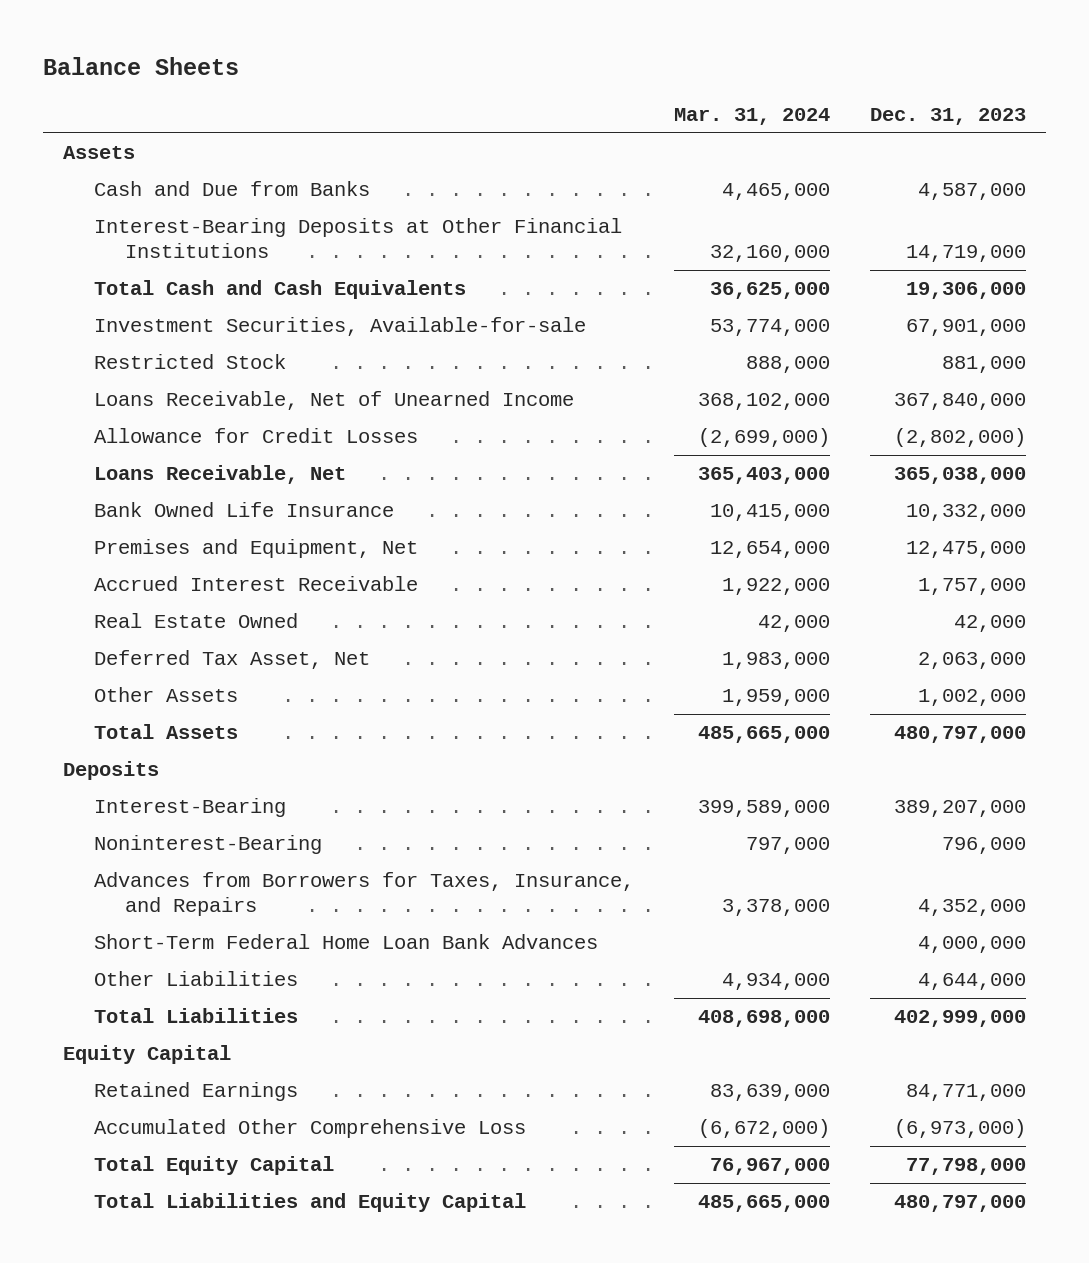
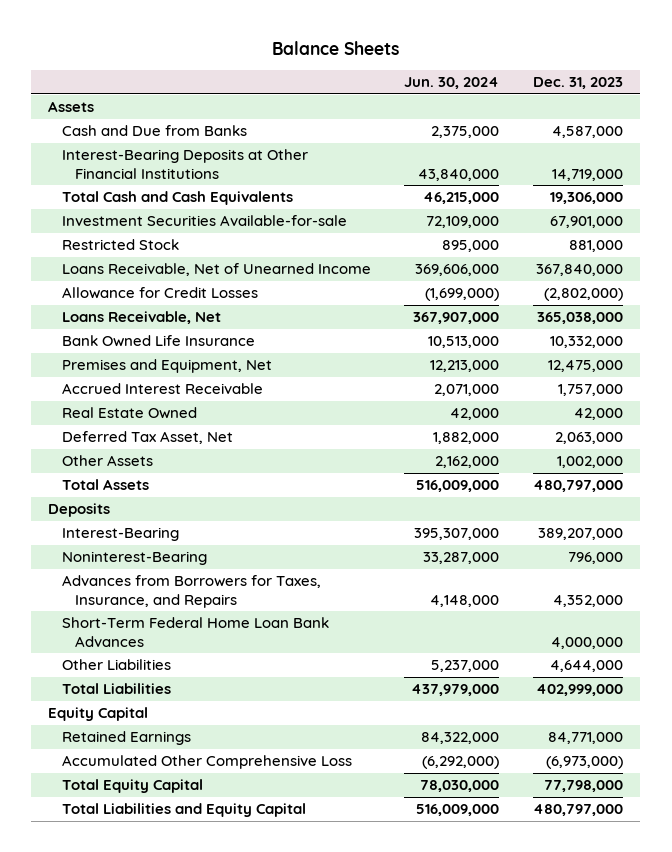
[674,108,831,126] Mar. 31, 2024 -> none
none -> [404,77,500,90] Jun. 30, 2024
[94,317,587,337] Investment Securities, Available-for-sale -> [61,215,347,227] Investment Securities Available-for-sale

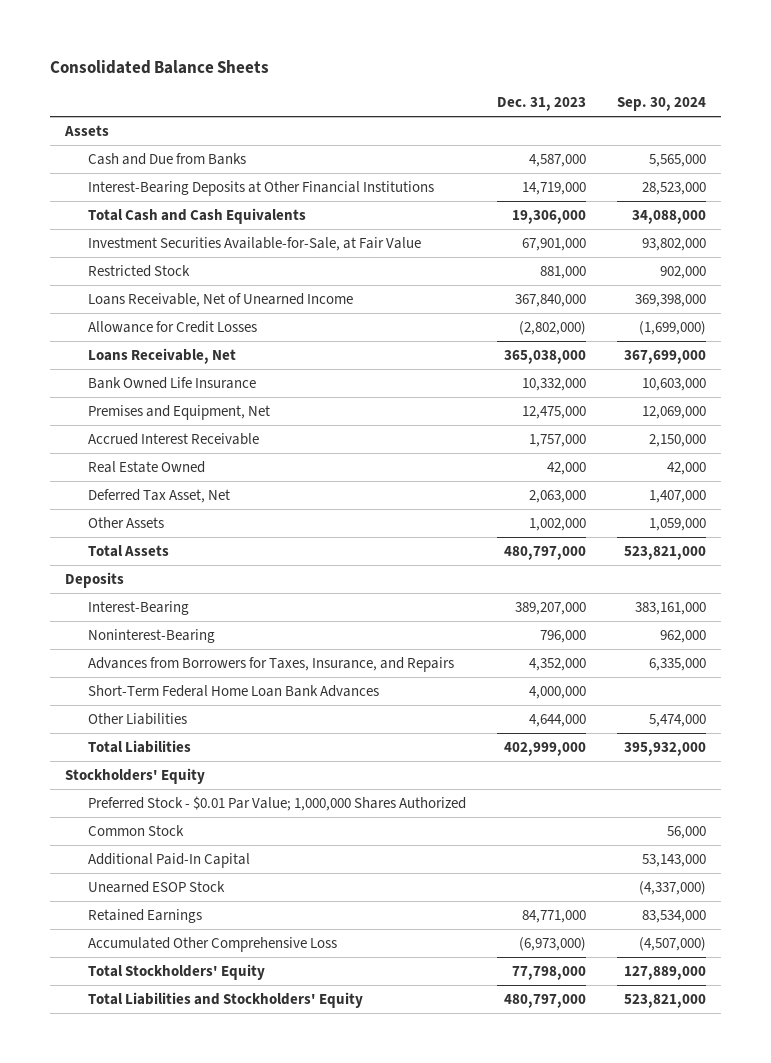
[271,40,399,55] Balance Sheets -> [50,60,270,75] Consolidated Balance Sheets
[404,77,500,90] Jun. 30, 2024 -> none
none -> [616,97,706,112] Sep. 30, 2024
[61,215,347,227] Investment Securities Available-for-sale -> [88,237,422,252] Investment Securities Available-for-Sale, at Fair Value
[48,707,149,722] Equity Capital -> [65,768,206,785] Stockholders' Equity
none -> [88,796,467,812] Preferred Stock - $0.01 Par Value; 1,000,000 Shares Authorized
none -> [88,825,185,837] Common Stock
none -> [88,853,251,869] Additional Paid-In Capital
none -> [88,881,226,894] Unearned ESOP Stock
[61,779,203,794] Total Equity Capital -> [88,964,266,981] Total Stockholders' Equity
[61,803,306,818] Total Liabilities and Equity Capital -> [88,992,364,1009] Total Liabilities and Stockholders' Equity

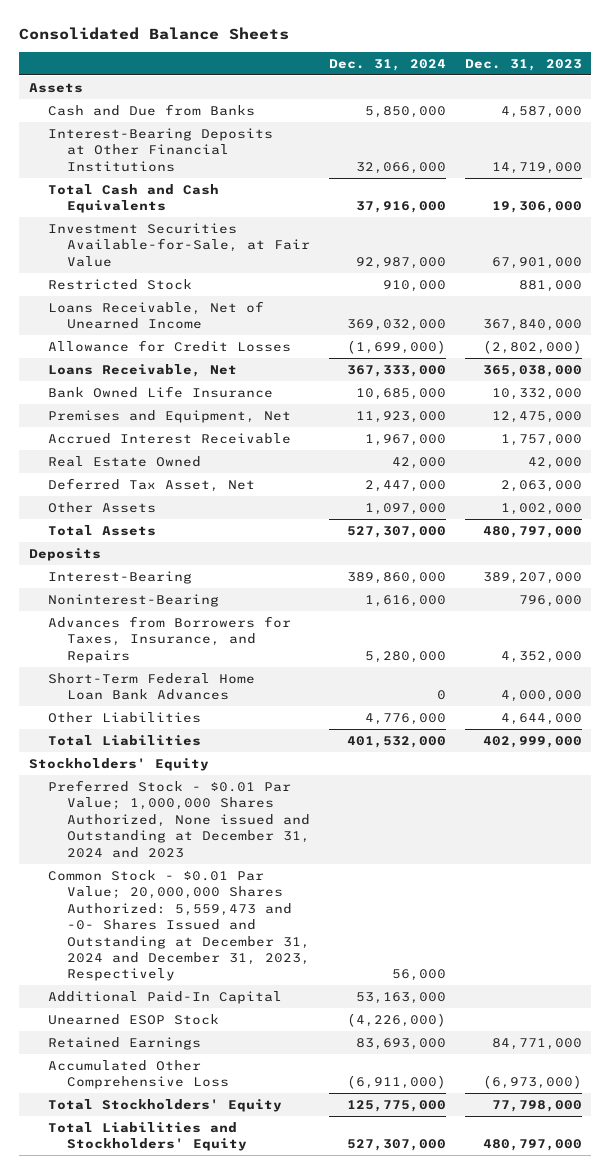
[616,97,706,112] Sep. 30, 2024 -> none
none -> [328,58,446,71] Dec. 31, 2024
[88,796,467,812] Preferred Stock - $0.01 Par Value; 1,000,000 Shares Authorized -> [47,779,310,858] Preferred Stock - $0.01 Par Value; 1,000,000 Shares Authorized, None issued and Outstanding at December 31, 2024 and 2023
[88,825,185,837] Common Stock -> [47,869,310,982] Common Stock - $0.01 Par Value; 20,000,000 Shares Authorized: 5,559,473 and -0- Shares Issued and Outstanding at December 31, 2024 and December 31, 2023, Respectively

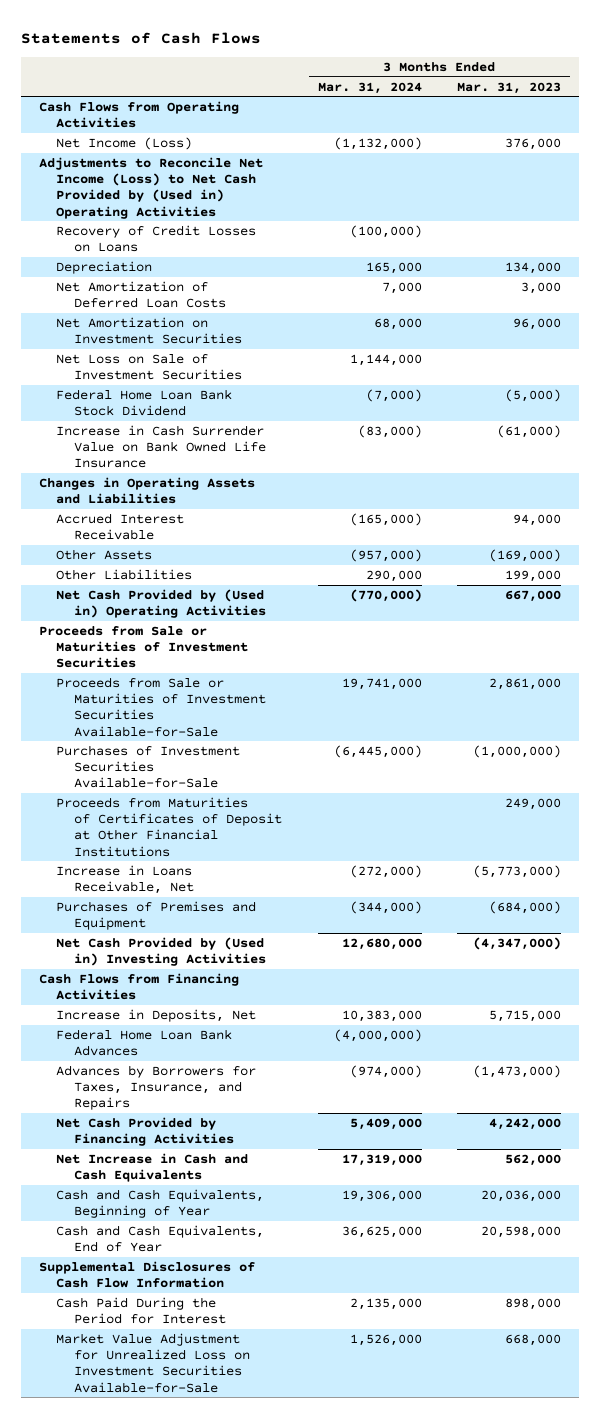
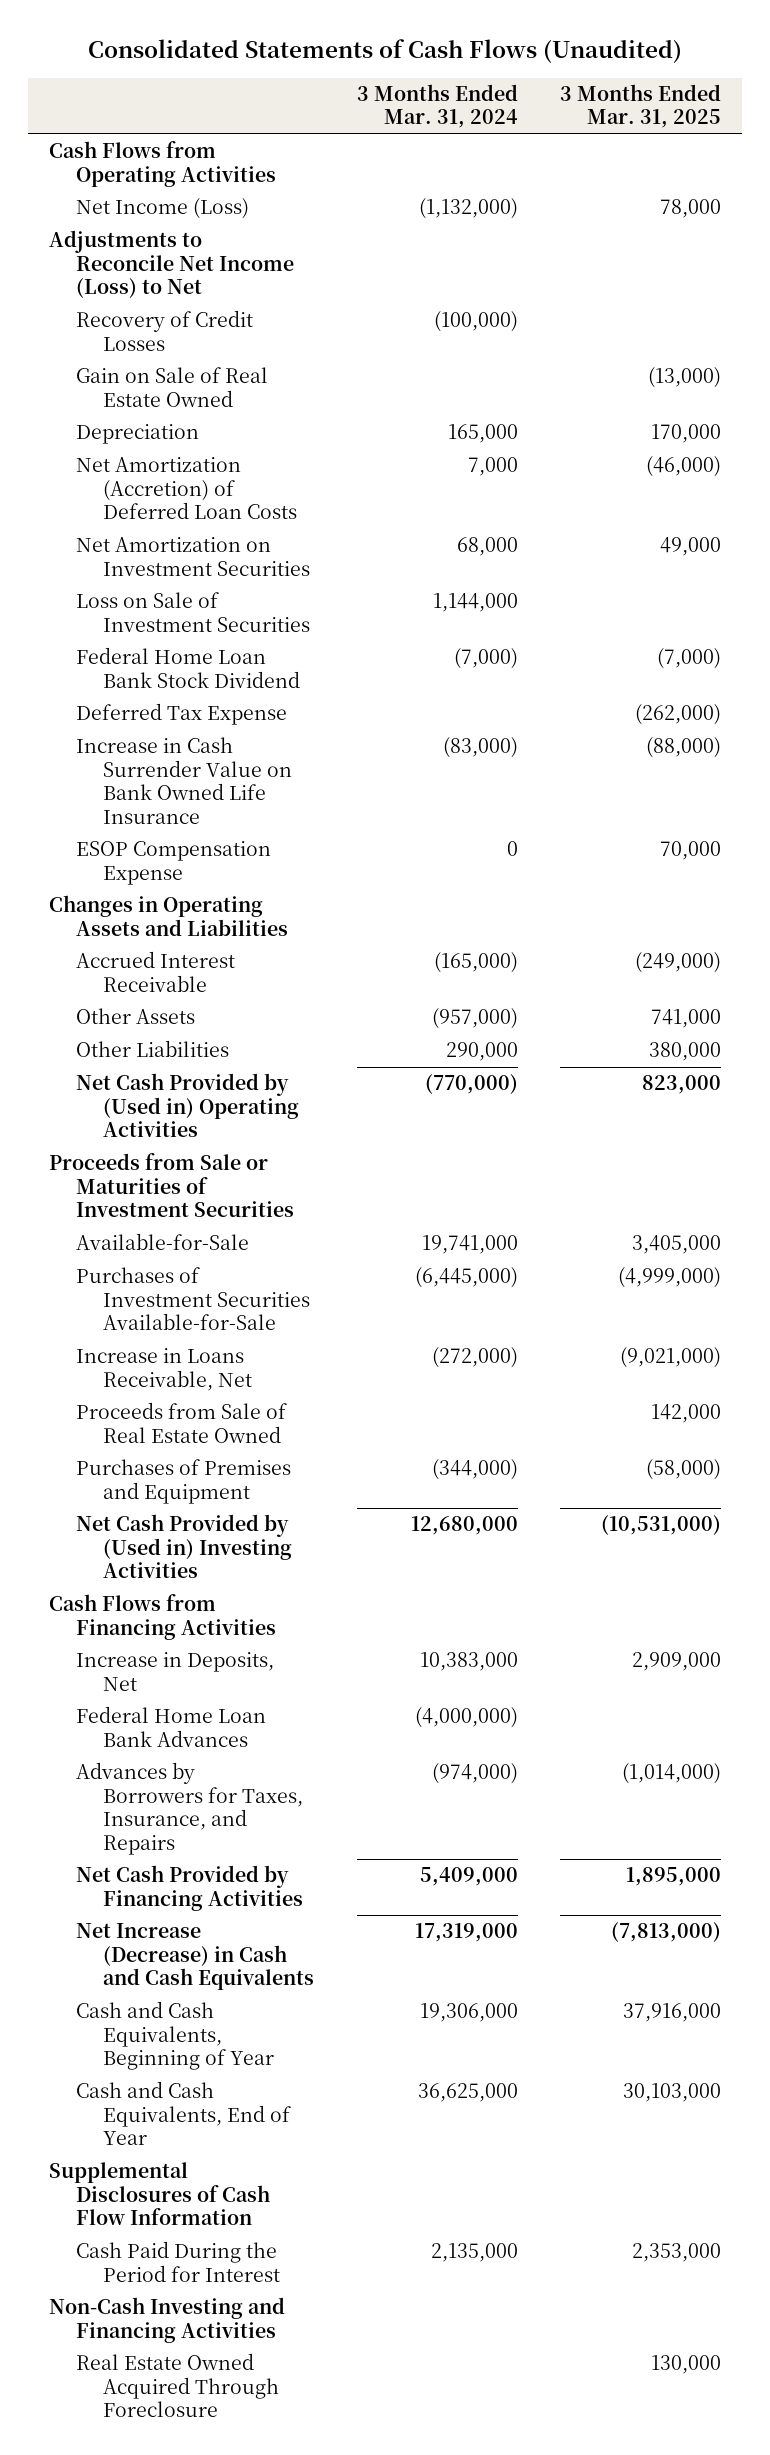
[20,31,261,44] Statements of Cash Flows -> [87,39,682,64] Consolidated Statements of Cash Flows (Unaudited)
[457,81,562,94] Mar. 31, 2023 -> none
none -> [559,83,721,129] 3 Months Ended Mar. 31, 2025
[38,157,263,219] Adjustments to Reconcile Net Income (Loss) to Net Cash Provided by (Used in) Operating Activities -> [48,230,295,299] Adjustments to Reconcile Net Income (Loss) to Net
[56,225,257,253] Recovery of Credit Losses on Loans -> [76,310,254,351] Recovery of Credit Losses
none -> [76,367,269,407] Gain on Sale of Real Estate Owned
[56,281,227,309] Net Amortization of Deferred Loan Costs -> [76,457,298,520] Net Amortization (Accretion) of Deferred Loan Costs
[56,354,243,381] Net Loss on Sale of Investment Securities -> [76,592,311,632] Loss on Sale of Investment Securities
none -> [76,703,288,726] Deferred Tax Expense
none -> [76,841,272,885] ESOP Compensation Expense
[56,677,267,737] Proceeds from Sale or Maturities of Investment Securities Available-for-Sale -> [76,1233,250,1251] Available-for-Sale
[56,797,283,857] Proceeds from Maturities of Certificates of Deposit at Other Financial Institutions -> none
none -> [76,1402,288,1443] Proceeds from Sale of Real Estate Owned
[56,1153,249,1183] Net Increase in Cash and Cash Equivalents -> [76,1923,315,1991] Net Increase (Decrease) in Cash and Cash Equivalents
[56,1333,251,1393] Market Value Adjustment for Unrealized Loss on Investment Securities Available-for-Sale -> none
none -> [48,2297,285,2343] Non-Cash Investing and Financing Activities
none -> [76,2353,280,2418] Real Estate Owned Acquired Through Foreclosure

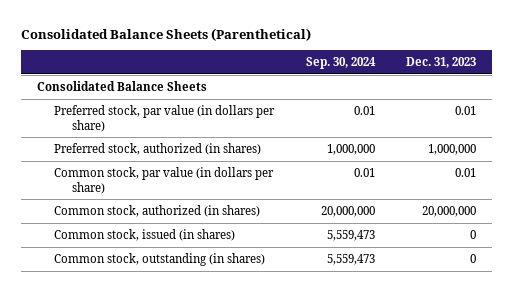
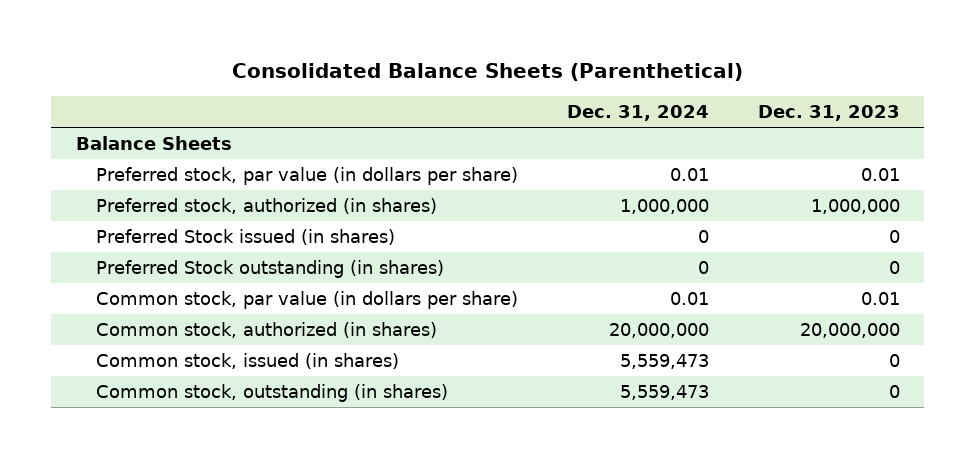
[305,57,376,70] Sep. 30, 2024 -> none
none -> [566,104,709,121] Dec. 31, 2024
[36,80,207,91] Consolidated Balance Sheets -> [75,135,232,150] Balance Sheets
none -> [95,228,395,245] Preferred Stock issued (in shares)
none -> [95,259,444,278] Preferred Stock outstanding (in shares)

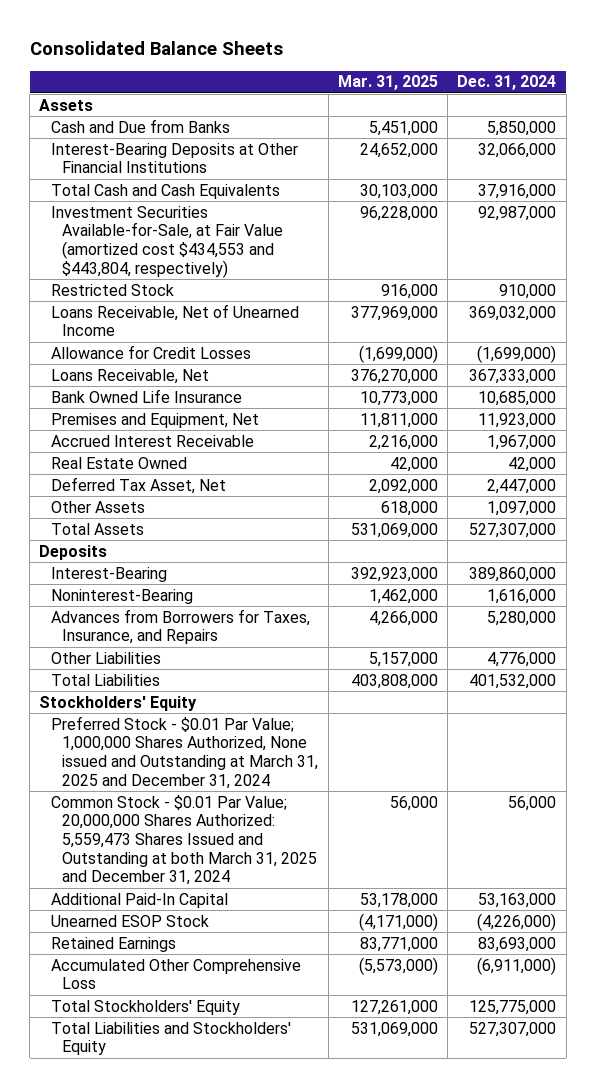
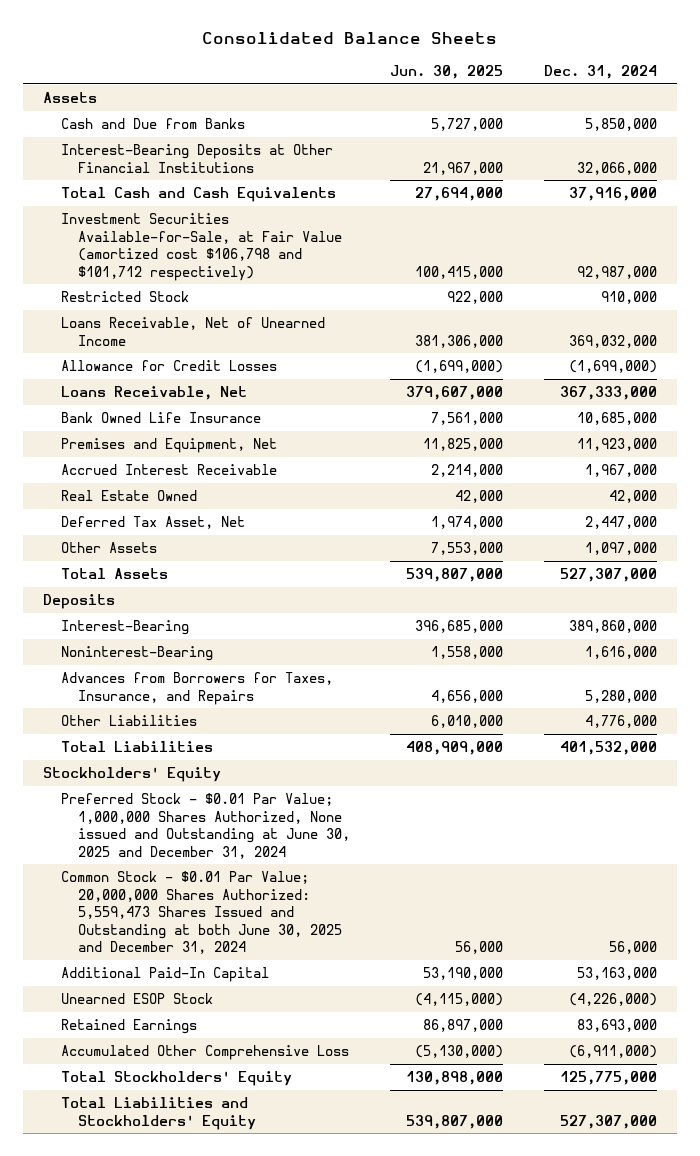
[337,75,438,91] Mar. 31, 2025 -> none
none -> [390,65,504,80] Jun. 30, 2025
[50,205,284,278] Investment Securities Available-for-Sale, at Fair Value (amortized cost $434,553 and $443,804, respectively) -> [60,213,342,281] Investment Securities Available-for-Sale, at Fair Value (amortized cost $106,798 and $101,712 respectively)
[50,715,319,789] Preferred Stock - $0.01 Par Value; 1,000,000 Shares Authorized, None issued and Outstanding at March 31, 2025 and December 31, 2024 -> [60,793,350,859] Preferred Stock - $0.01 Par Value; 1,000,000 Shares Authorized, None issued and Outstanding at June 30, 2025 and December 31, 2024
[50,794,318,886] Common Stock - $0.01 Par Value; 20,000,000 Shares Authorized: 5,559,473 Shares Issued and Outstanding at both March 31, 2025 and December 31, 2024 -> [60,871,342,955] Common Stock - $0.01 Par Value; 20,000,000 Shares Authorized: 5,559,473 Shares Issued and Outstanding at both June 30, 2025 and December 31, 2024

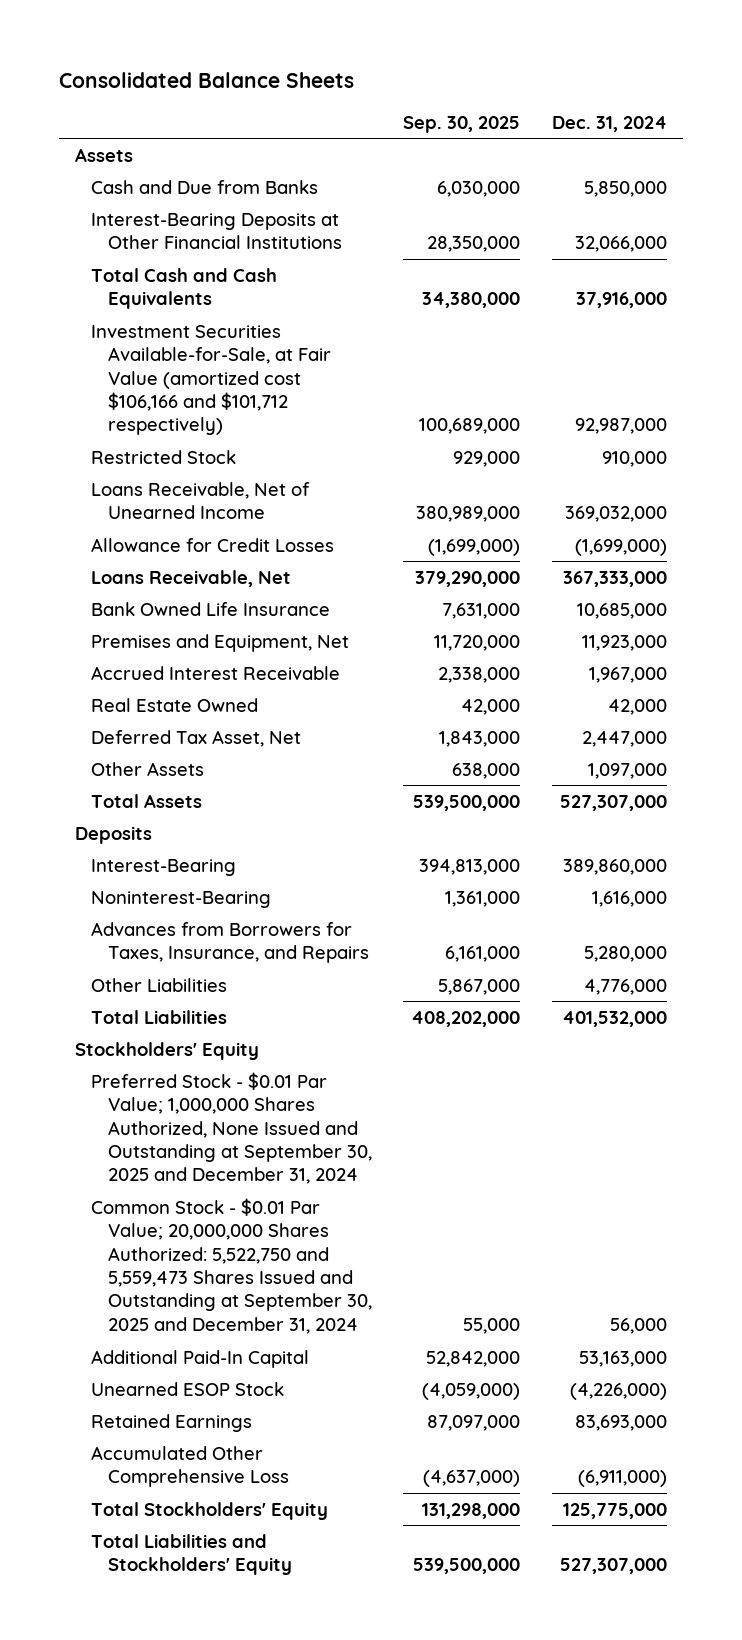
[390,65,504,80] Jun. 30, 2025 -> none
none -> [403,115,521,133] Sep. 30, 2025
[60,213,342,281] Investment Securities Available-for-Sale, at Fair Value (amortized cost $106,798 and $101,712 respectively) -> [91,324,331,436] Investment Securities Available-for-Sale, at Fair Value (amortized cost $106,166 and $101,712 respectively)
[60,793,350,859] Preferred Stock - $0.01 Par Value; 1,000,000 Shares Authorized, None issued and Outstanding at June 30, 2025 and December 31, 2024 -> [91,1071,372,1185] Preferred Stock - $0.01 Par Value; 1,000,000 Shares Authorized, None Issued and Outstanding at September 30, 2025 and December 31, 2024
[60,871,342,955] Common Stock - $0.01 Par Value; 20,000,000 Shares Authorized: 5,559,473 Shares Issued and Outstanding at both June 30, 2025 and December 31, 2024 -> [91,1197,372,1334] Common Stock - $0.01 Par Value; 20,000,000 Shares Authorized: 5,522,750 and 5,559,473 Shares Issued and Outstanding at September 30, 2025 and December 31, 2024

